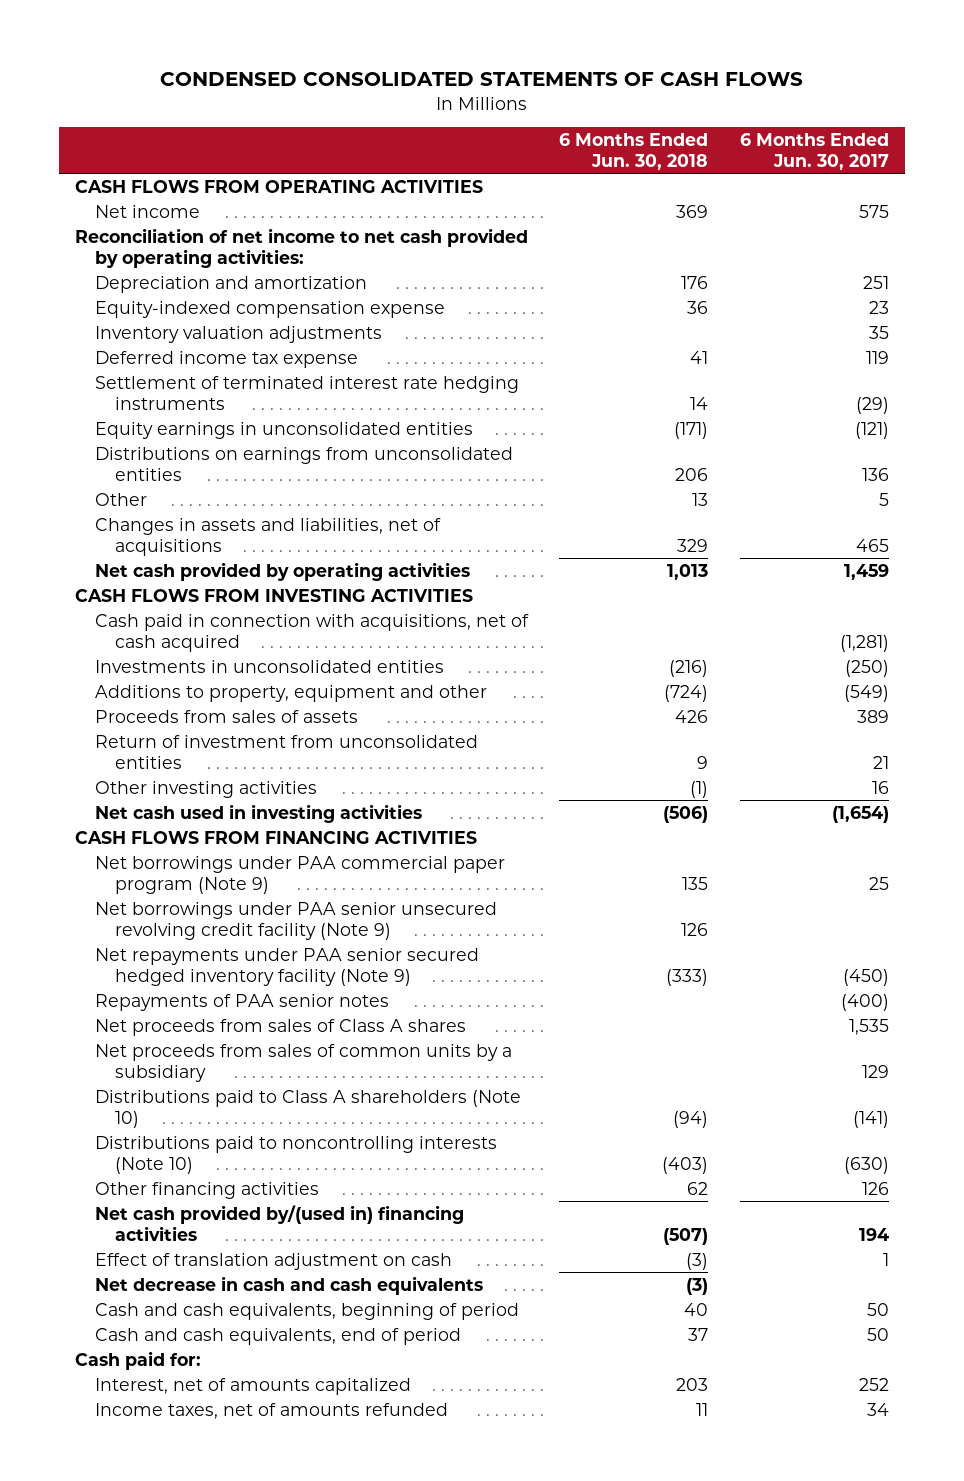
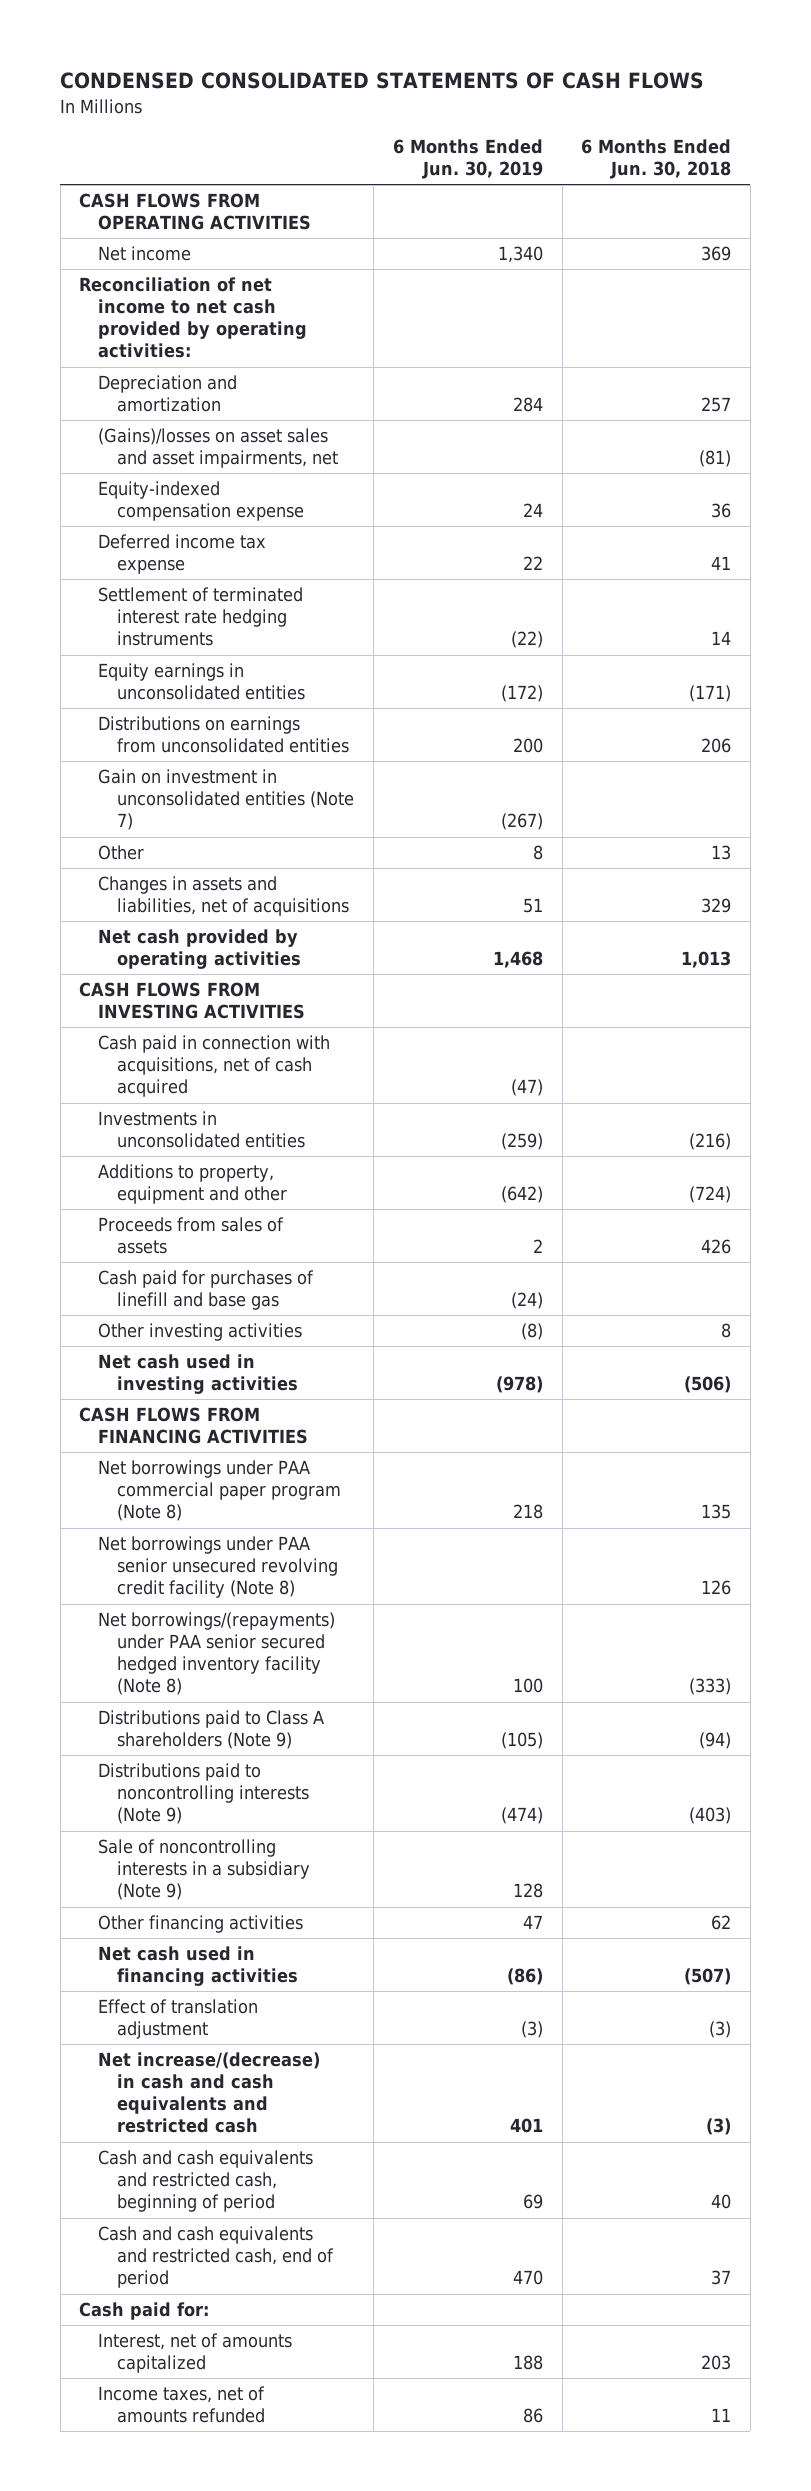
[739,132,889,170] 6 Months Ended Jun. 30, 2017 -> none
none -> [392,139,543,180] 6 Months Ended Jun. 30, 2019
[681,275,709,289] 176 -> [701,397,732,413] 257
none -> [98,428,339,469] (Gains)/losses on asset sales and asset impairments, net
[94,325,382,343] Inventory valuation adjustments -> none
none -> [98,769,355,831] Gain on investment in unconsolidated entities (Note 7)
[94,734,478,769] Return of investment from unconsolidated entities -> none
none -> [98,1270,315,1311] Cash paid for purchases of linefill and base gas
[690,780,709,798] (1) -> [721,1323,732,1339] 8
[94,993,389,1011] Repayments of PAA senior notes -> none
[94,1018,466,1036] Net proceeds from sales of Class A shares -> none
[94,1043,512,1082] Net proceeds from sales of common units by a subsidiary -> none
[94,855,505,894] Net borrowings under PAA commercial paper program (Note 9) -> [98,1460,342,1522] Net borrowings under PAA commercial paper program (Note 8)
[94,901,497,940] Net borrowings under PAA senior unsecured revolving credit facility (Note 9) -> [98,1536,339,1599] Net borrowings under PAA senior unsecured revolving credit facility (Note 8)
[94,947,479,986] Net repayments under PAA senior secured hedged inventory facility (Note 9) -> [98,1612,336,1696] Net borrowings/(repayments) under PAA senior secured hedged inventory facility (Note 8)
[94,1089,521,1128] Distributions paid to Class A shareholders (Note 10) -> [98,1710,325,1750] Distributions paid to Class A shareholders (Note 9)
[94,1135,497,1174] Distributions paid to noncontrolling interests (Note 10) -> [98,1763,310,1825] Distributions paid to noncontrolling interests (Note 9)
none -> [98,1839,311,1901] Sale of noncontrolling interests in a subsidiary (Note 9)
[94,1204,464,1241] Net cash provided by/(used in) financing activities -> [98,1946,299,1987] Net cash used in financing activities
[94,1252,452,1270] Effect of translation adjustment on cash -> [98,1999,259,2040] Effect of translation adjustment
[94,1275,483,1295] Net decrease in cash and cash equivalents -> [98,2052,321,2134] Net increase/(decrease) in cash and cash equivalents and restricted cash
[94,1302,519,1320] Cash and cash equivalents, beginning of period -> [98,2150,314,2213] Cash and cash equivalents and restricted cash, beginning of period
[94,1327,461,1345] Cash and cash equivalents, end of period -> [98,2226,335,2289] Cash and cash equivalents and restricted cash, end of period

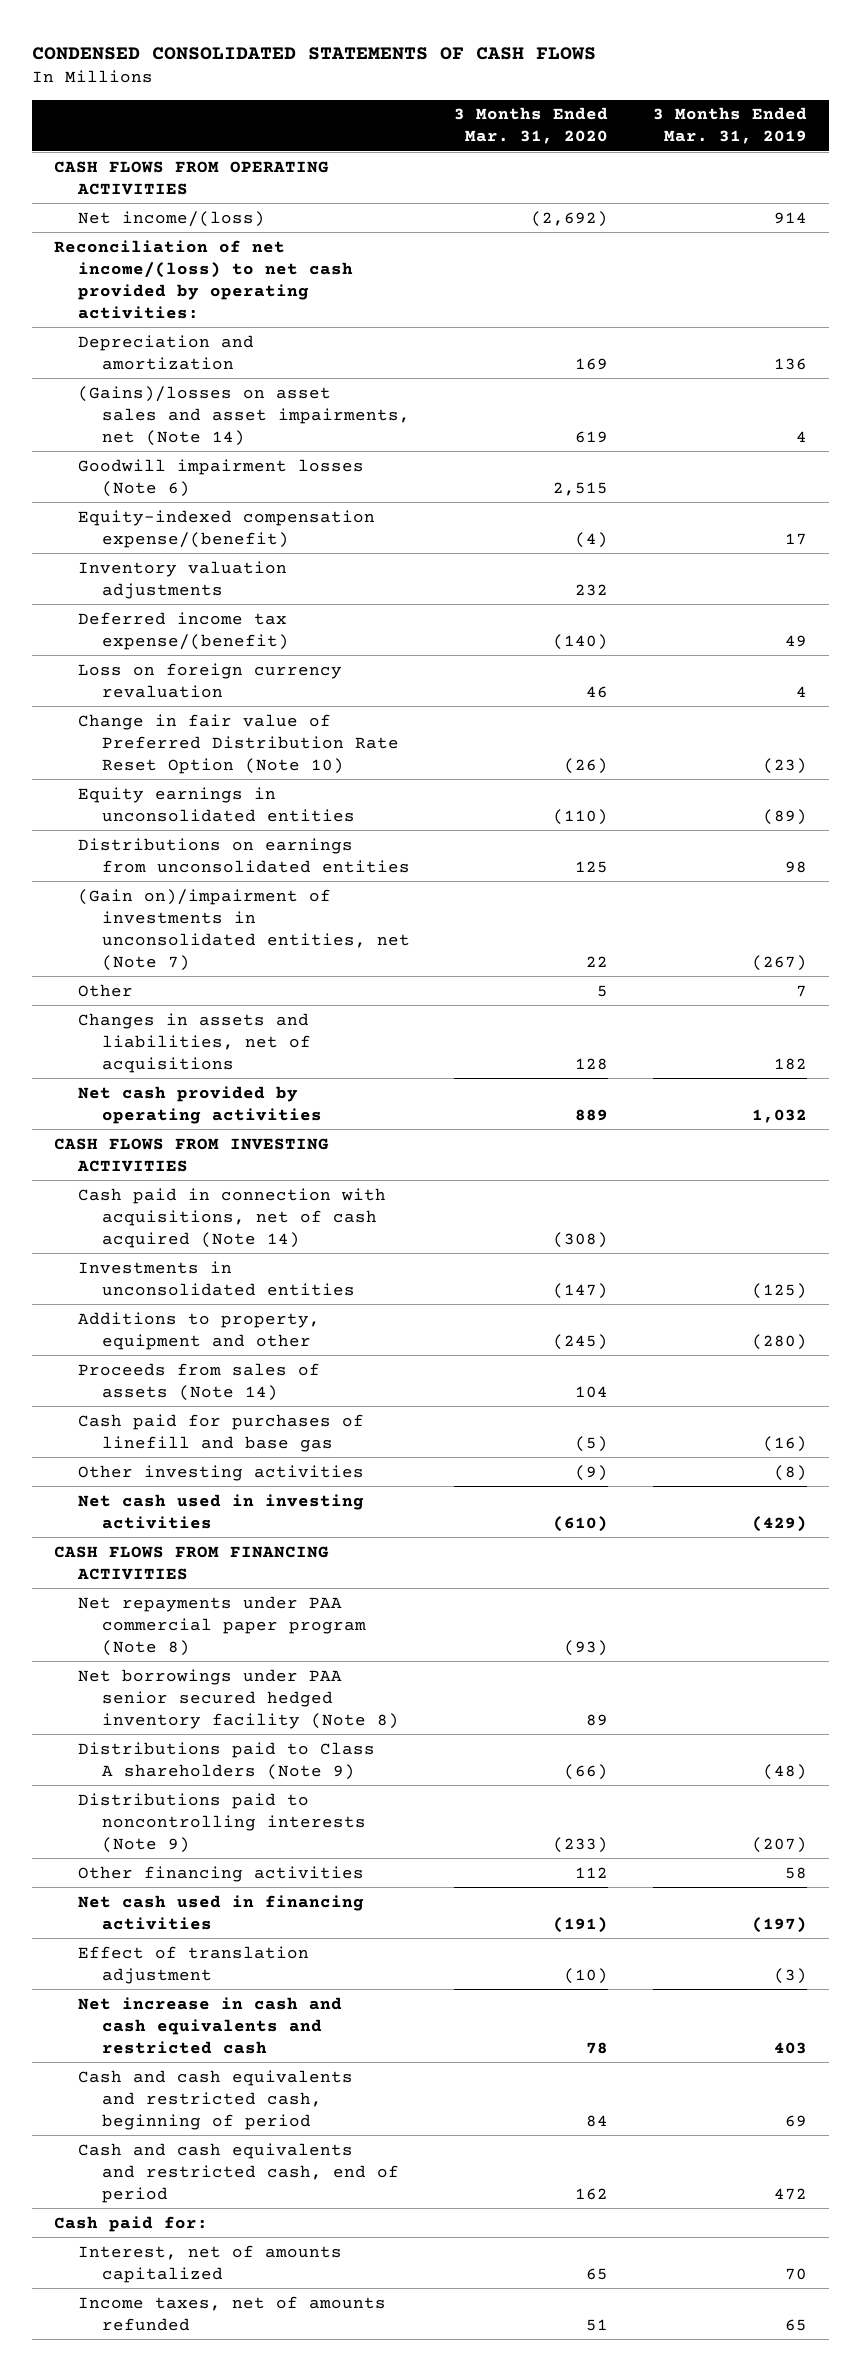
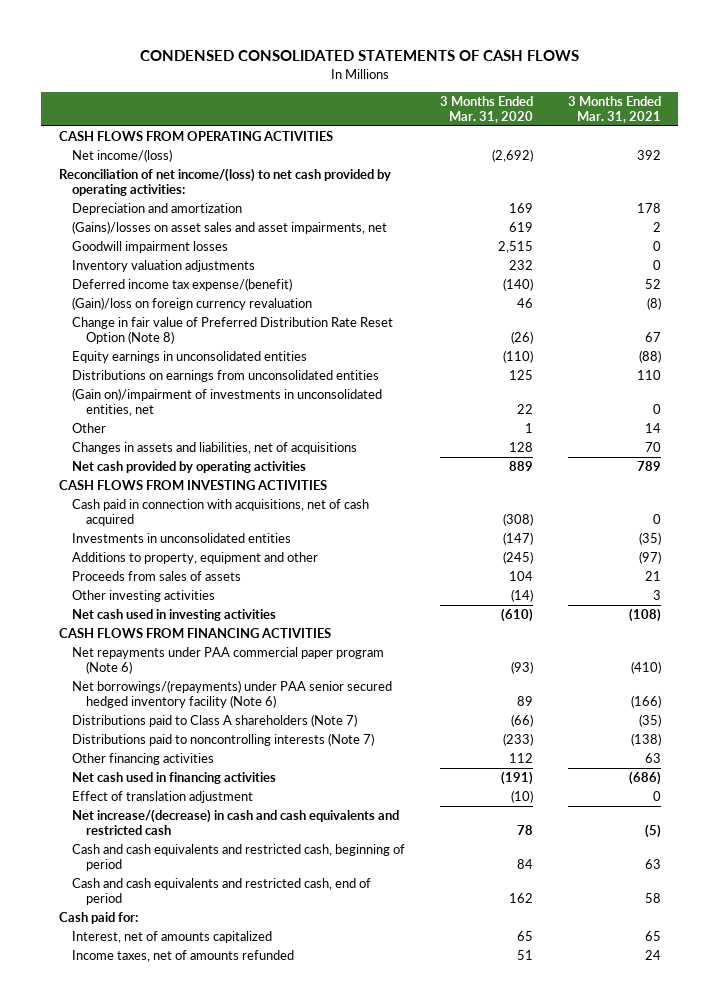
[652,107,807,145] 3 Months Ended Mar. 31, 2019 -> none
none -> [567,96,661,124] 3 Months Ended Mar. 31, 2021
[78,509,376,548] Equity-indexed compensation expense/(benefit) -> none
[78,385,410,446] (Gains)/losses on asset sales and asset impairments, net (Note 14) -> [72,221,388,235] (Gains)/losses on asset sales and asset impairments, net
[78,458,365,497] Goodwill impairment losses (Note 6) -> [72,241,229,254] Goodwill impairment losses
[78,662,343,698] Loss on foreign currency revaluation -> [72,297,313,311] (Gain)/loss on foreign currency revaluation
[78,713,399,774] Change in fair value of Preferred Distribution Rate Reset Option (Note 10) -> [72,317,394,345] Change in fair value of Preferred Distribution Rate Reset Option (Note 8)
[78,888,410,971] (Gain on)/impairment of investments in unconsolidated entities, net (Note 7) -> [72,388,383,417] (Gain on)/impairment of investments in unconsolidated entities, net
[597,984,609,997] 5 -> [525,423,534,434] 1
[78,1187,387,1248] Cash paid in connection with acquisitions, net of cash acquired (Note 14) -> [72,499,370,527] Cash paid in connection with acquisitions, net of cash acquired
[78,1413,365,1452] Cash paid for purchases of linefill and base gas -> none
[78,1362,321,1401] Proceeds from sales of assets (Note 14) -> [72,571,242,582] Proceeds from sales of assets
[575,1464,609,1481] (9) -> [511,589,534,603] (14)
[78,1595,366,1656] Net repayments under PAA commercial paper program (Note 8) -> [72,647,385,675] Net repayments under PAA commercial paper program (Note 6)
[78,1668,399,1729] Net borrowings under PAA senior secured hedged inventory facility (Note 8) -> [72,680,393,709] Net borrowings/(repayments) under PAA senior secured hedged inventory facility (Note 6)
[78,1741,376,1780] Distributions paid to Class A shareholders (Note 9) -> [72,714,358,728] Distributions paid to Class A shareholders (Note 7)
[78,1792,366,1853] Distributions paid to noncontrolling interests (Note 9) -> [72,733,375,747] Distributions paid to noncontrolling interests (Note 7)
[78,1996,343,2054] Net increase in cash and cash equivalents and restricted cash -> [72,809,400,836] Net increase/(decrease) in cash and cash equivalents and restricted cash

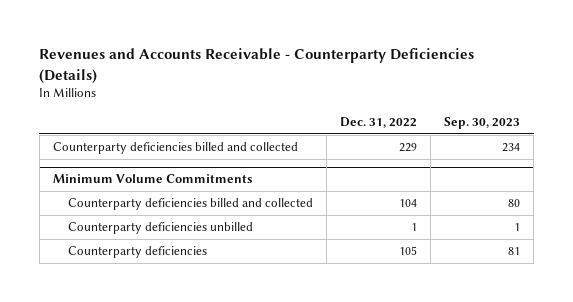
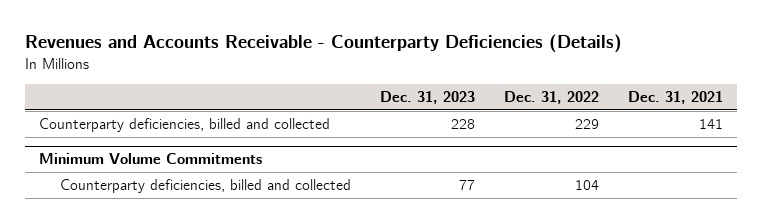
[444,116,521,129] Sep. 30, 2023 -> none
none -> [380,90,476,104] Dec. 31, 2023
none -> [627,90,723,104] Dec. 31, 2021
[53,142,299,155] Counterparty deficiencies billed and collected -> [38,118,330,133] Counterparty deficiencies, billed and collected
[67,222,253,235] Counterparty deficiencies unbilled -> none
[67,246,207,259] Counterparty deficiencies -> none
[67,198,313,211] Counterparty deficiencies billed and collected -> [60,179,352,194] Counterparty deficiencies, billed and collected

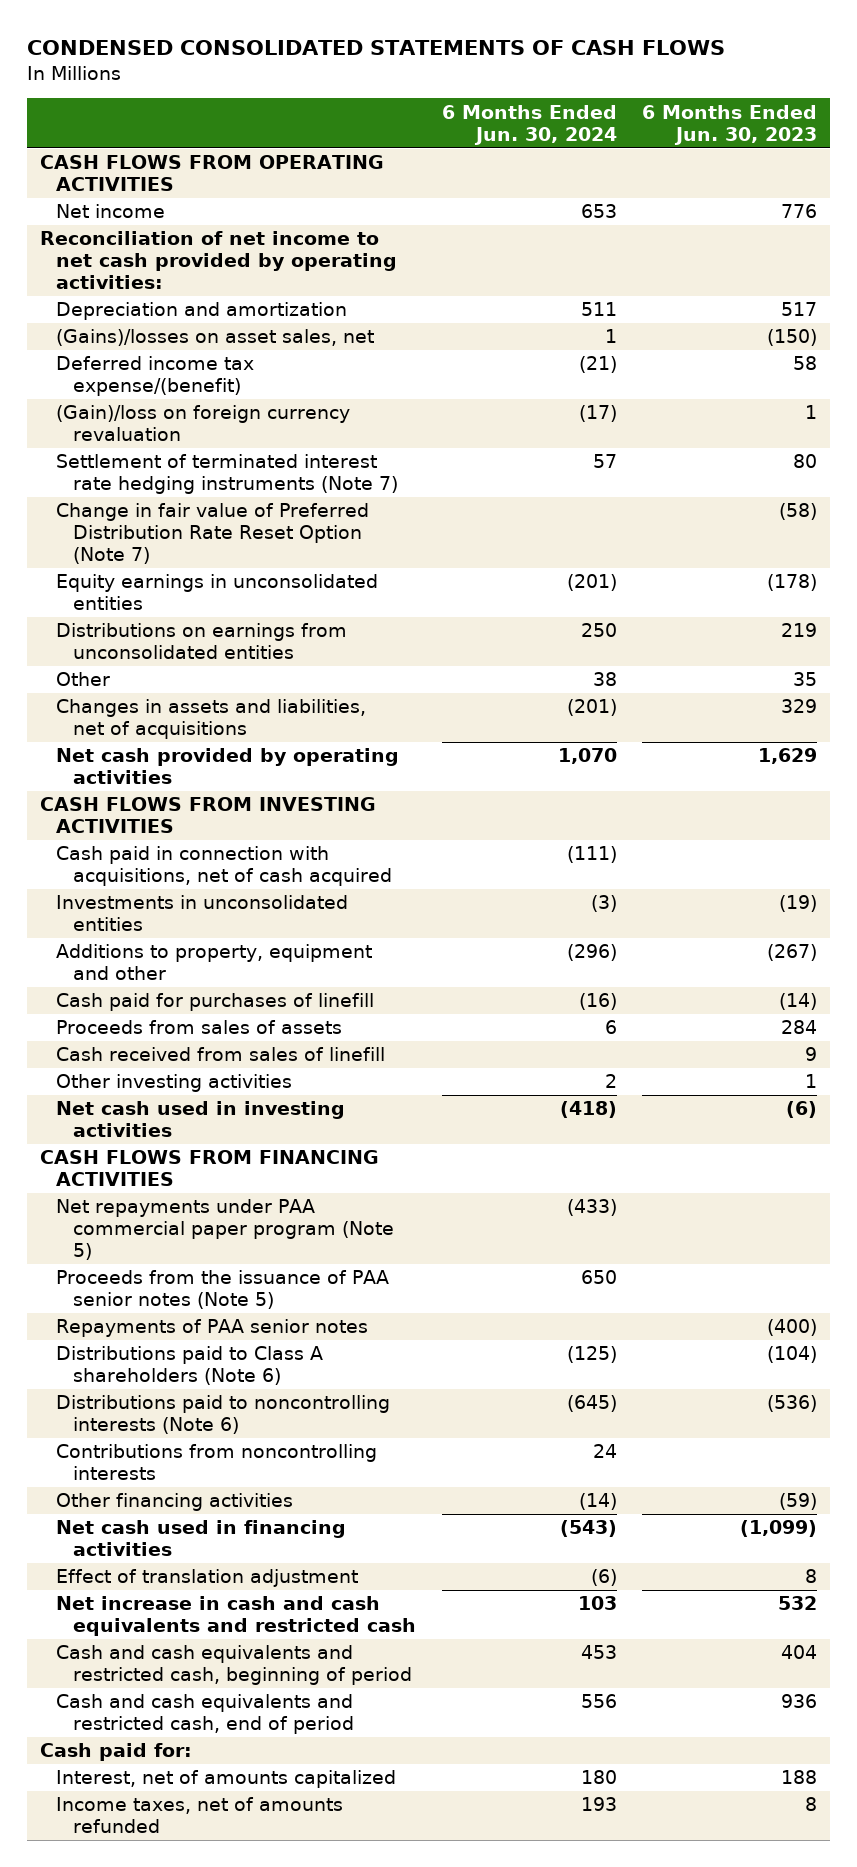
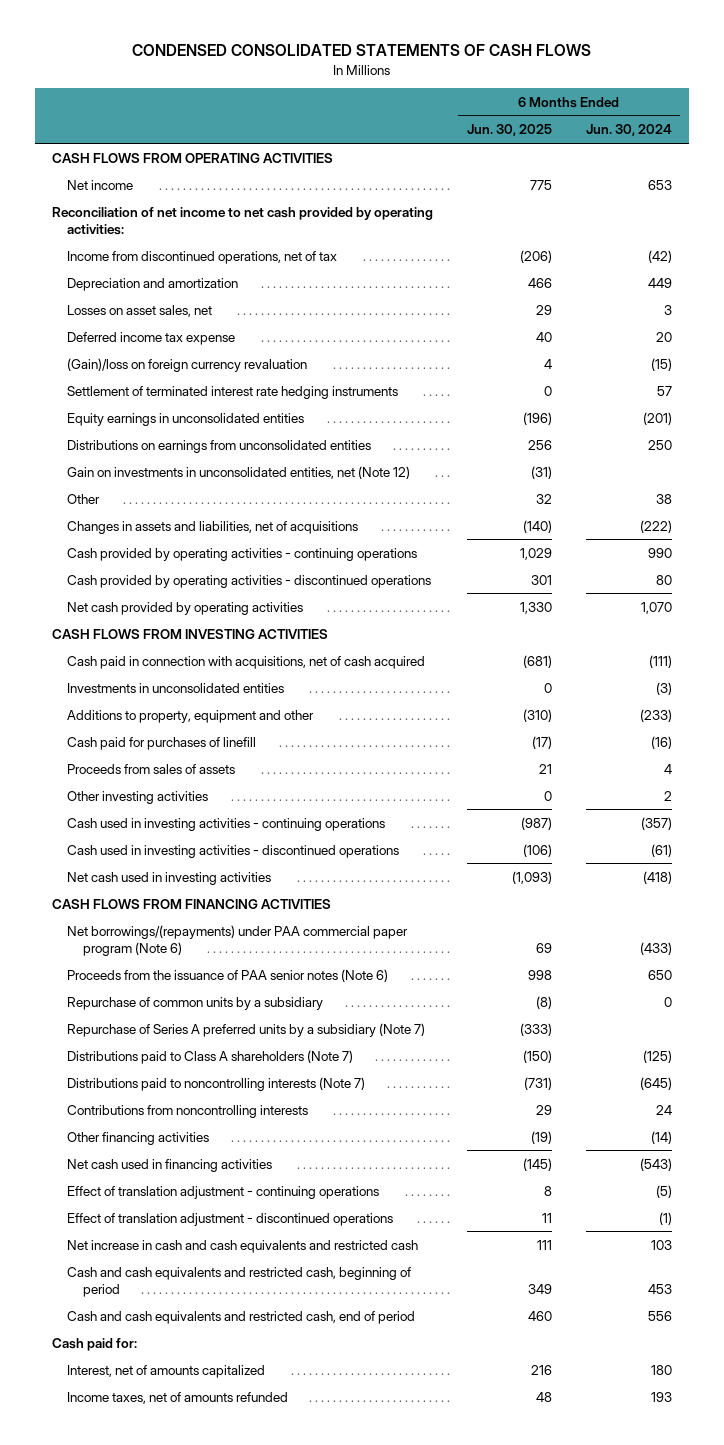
[641,104,817,145] 6 Months Ended Jun. 30, 2023 -> none
none -> [466,124,552,137] Jun. 30, 2025
[56,503,370,565] Change in fair value of Preferred Distribution Rate Reset Option (Note 7) -> none
none -> [67,250,338,264] Income from discontinued operations, net of tax
[580,302,617,317] 511 -> [647,277,672,288] 449
[56,329,375,347] (Gains)/losses on asset sales, net -> [67,304,213,317] Losses on asset sales, net
[604,329,617,344] 1 -> [663,304,672,315] 3
[56,356,255,397] Deferred income tax expense/(benefit) -> [67,331,236,345] Deferred income tax expense
[578,356,617,374] (21) -> [655,331,672,342] 20
[578,405,617,423] (17) -> [650,357,672,371] (15)
[56,454,399,495] Settlement of terminated interest rate hedging instruments (Note 7) -> [67,385,399,399] Settlement of terminated interest rate hedging instruments
none -> [67,465,411,479] Gain on investments in unconsolidated entities, net (Note 12)
[566,699,617,717] (201) -> [639,519,672,533] (222)
none -> [67,547,418,561] Cash provided by operating activities - continuing operations
none -> [67,574,432,588] Cash provided by operating activities - discontinued operations
[566,944,617,962] (296) -> [639,708,672,722] (233)
[56,1047,386,1062] Cash received from sales of linefill -> none
[604,1020,617,1035] 6 -> [663,763,672,774] 4
none -> [67,817,386,831] Cash used in investing activities - continuing operations
none -> [67,844,400,858] Cash used in investing activities - discontinued operations
[56,1319,369,1338] Repayments of PAA senior notes -> none
[56,1199,395,1261] Net repayments under PAA commercial paper program (Note 5) -> [67,924,409,956] Net borrowings/(repayments) under PAA commercial paper program (Note 6)
[56,1270,390,1310] Proceeds from the issuance of PAA senior notes (Note 5) -> [67,968,389,982] Proceeds from the issuance of PAA senior notes (Note 6)
none -> [67,996,324,1010] Repurchase of common units by a subsidiary
none -> [67,1022,426,1037] Repurchase of Series A preferred units by a subsidiary (Note 7)
[56,1346,324,1386] Distributions paid to Class A shareholders (Note 6) -> [67,1049,354,1064] Distributions paid to Class A shareholders (Note 7)
[56,1395,391,1435] Distributions paid to noncontrolling interests (Note 6) -> [67,1076,366,1091] Distributions paid to noncontrolling interests (Note 7)
[56,1569,359,1588] Effect of translation adjustment -> [67,1185,380,1199] Effect of translation adjustment - continuing operations
[590,1569,617,1587] (6) -> [655,1184,672,1198] (5)
none -> [67,1212,394,1226] Effect of translation adjustment - discontinued operations

